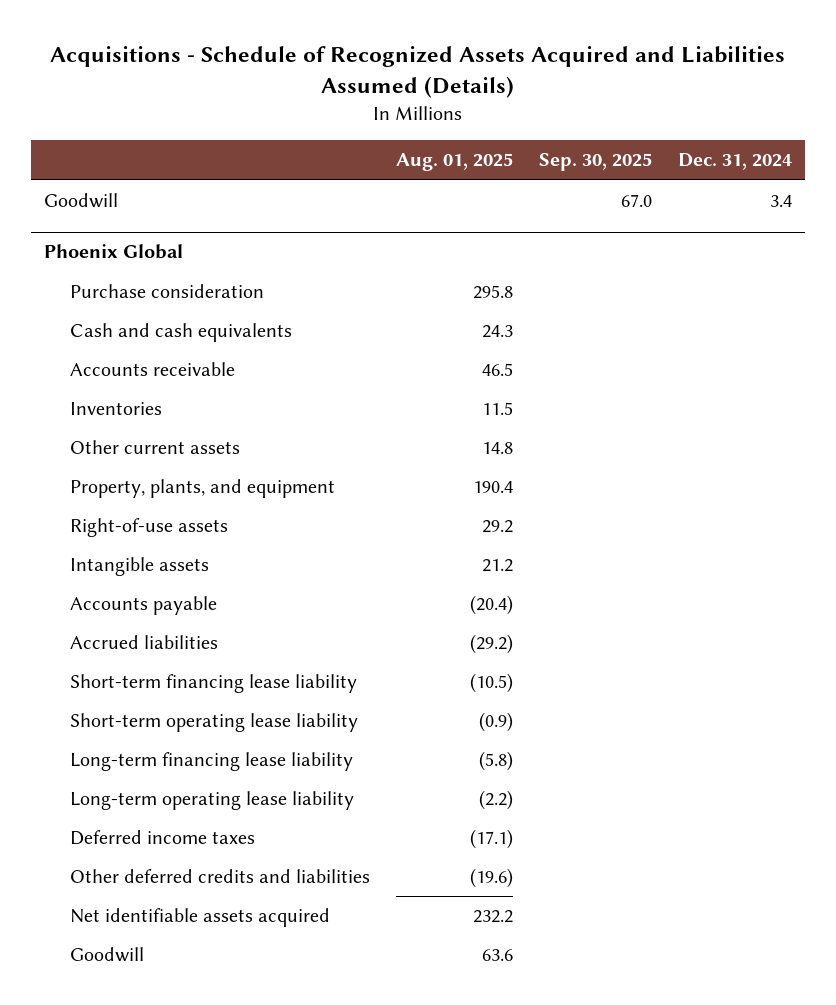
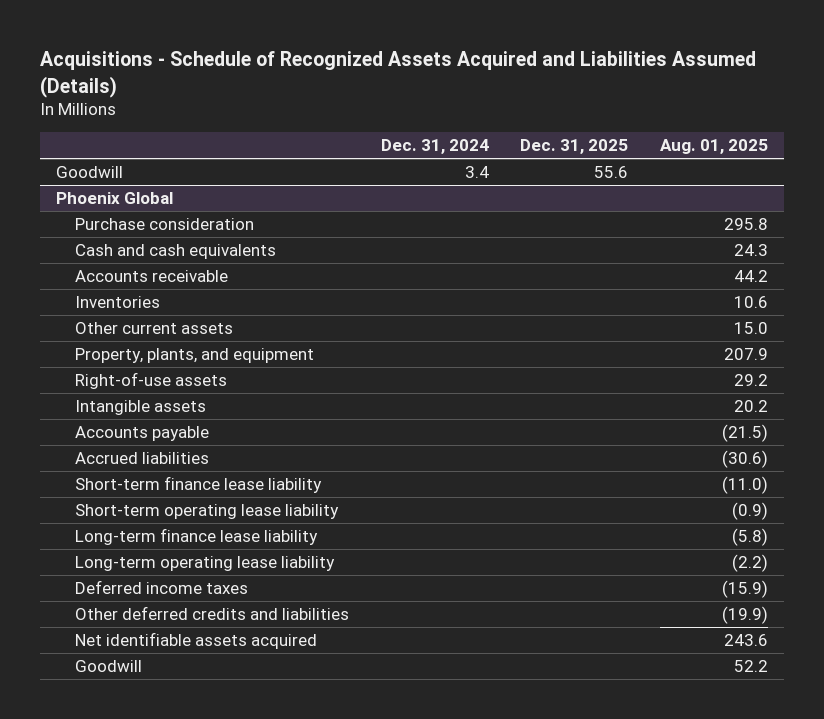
[539,153,653,172] Sep. 30, 2025 -> none
none -> [520,139,629,155] Dec. 31, 2025
[482,363,514,377] 46.5 -> [734,270,769,283] 44.2
[482,402,514,416] 11.5 -> [734,296,769,309] 10.6
[482,442,514,455] 14.8 -> [734,322,769,335] 15.0
[473,481,514,494] 190.4 -> [724,348,769,361] 207.9
[482,559,514,573] 21.2 -> [734,400,769,413] 20.2
[470,595,514,616] (20.4) -> [722,424,769,443] (21.5)
[470,634,514,655] (29.2) -> [722,450,769,469] (30.6)
[70,674,358,694] Short-term financing lease liability -> [75,476,323,494] Short-term finance lease liability
[470,673,514,694] (10.5) -> [722,476,769,495] (11.0)
[70,752,354,772] Long-term financing lease liability -> [75,528,319,546] Long-term finance lease liability
[470,829,514,850] (17.1) -> [722,580,769,599] (15.9)
[470,868,514,889] (19.6) -> [722,606,769,625] (19.9)
[473,910,514,924] 232.2 -> [724,634,769,647] 243.6
[482,949,514,962] 63.6 -> [734,660,769,673] 52.2

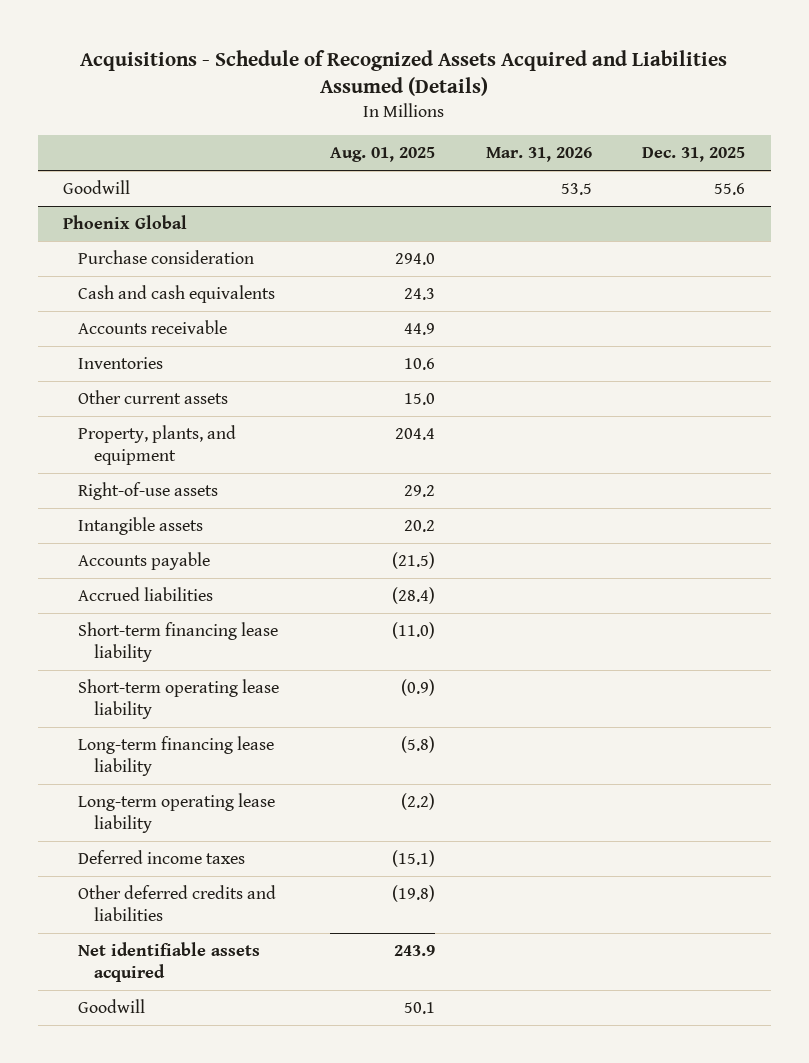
[380,139,489,155] Dec. 31, 2024 -> none
none -> [485,147,592,163] Mar. 31, 2026
[724,218,769,231] 295.8 -> [395,253,436,266] 294.0
[734,270,769,283] 44.2 -> [404,323,436,336] 44.9
[724,348,769,361] 207.9 -> [395,428,436,441] 204.4
[722,450,769,469] (30.6) -> [392,587,436,605] (28.4)
[75,476,323,494] Short-term finance lease liability -> [78,622,279,662] Short-term financing lease liability
[75,528,319,546] Long-term finance lease liability -> [78,736,275,776] Long-term financing lease liability
[722,580,769,599] (15.9) -> [392,850,436,868] (15.1)
[722,606,769,625] (19.9) -> [392,885,436,903] (19.8)
[724,634,769,647] 243.6 -> [394,945,436,957] 243.9
[734,660,769,673] 52.2 -> [404,1002,436,1015] 50.1

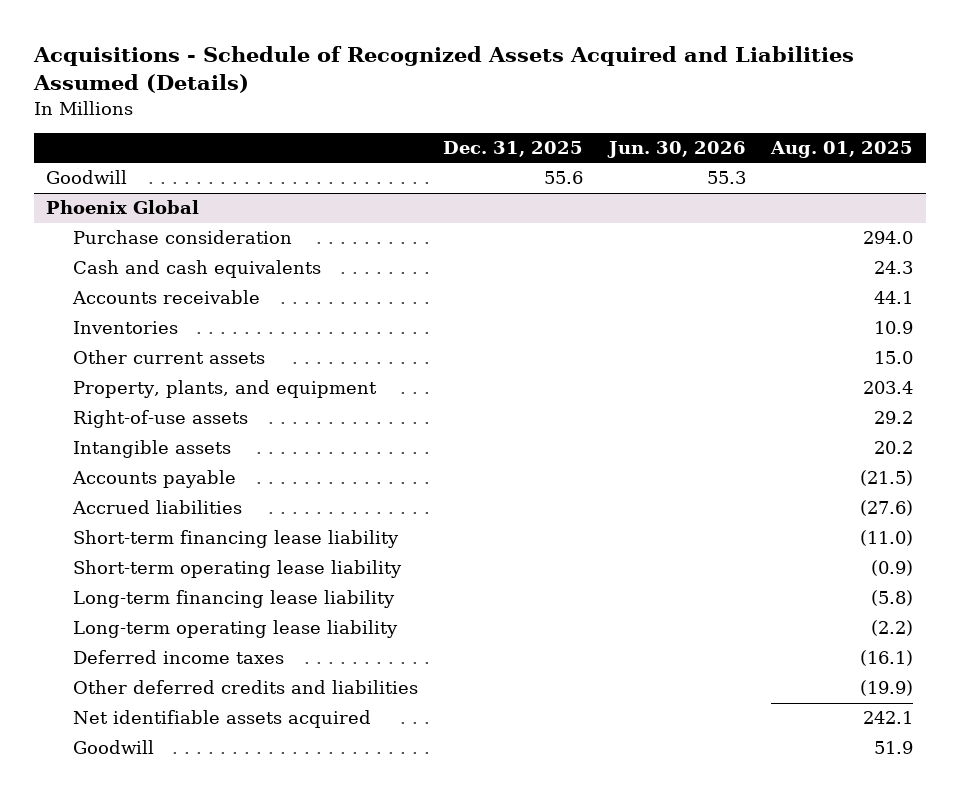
[485,147,592,163] Mar. 31, 2026 -> none
none -> [606,141,746,159] Jun. 30, 2026
[404,323,436,336] 44.9 -> [874,291,914,305] 44.1
[404,358,436,371] 10.6 -> [874,321,914,335] 10.9
[395,428,436,441] 204.4 -> [863,381,914,395] 203.4
[392,587,436,605] (28.4) -> [860,500,914,517] (27.6)
[392,850,436,868] (15.1) -> [860,650,914,667] (16.1)
[392,885,436,903] (19.8) -> [860,680,914,697] (19.9)
[394,945,436,957] 243.9 -> [863,711,914,725] 242.1
[404,1002,436,1015] 50.1 -> [874,741,914,755] 51.9

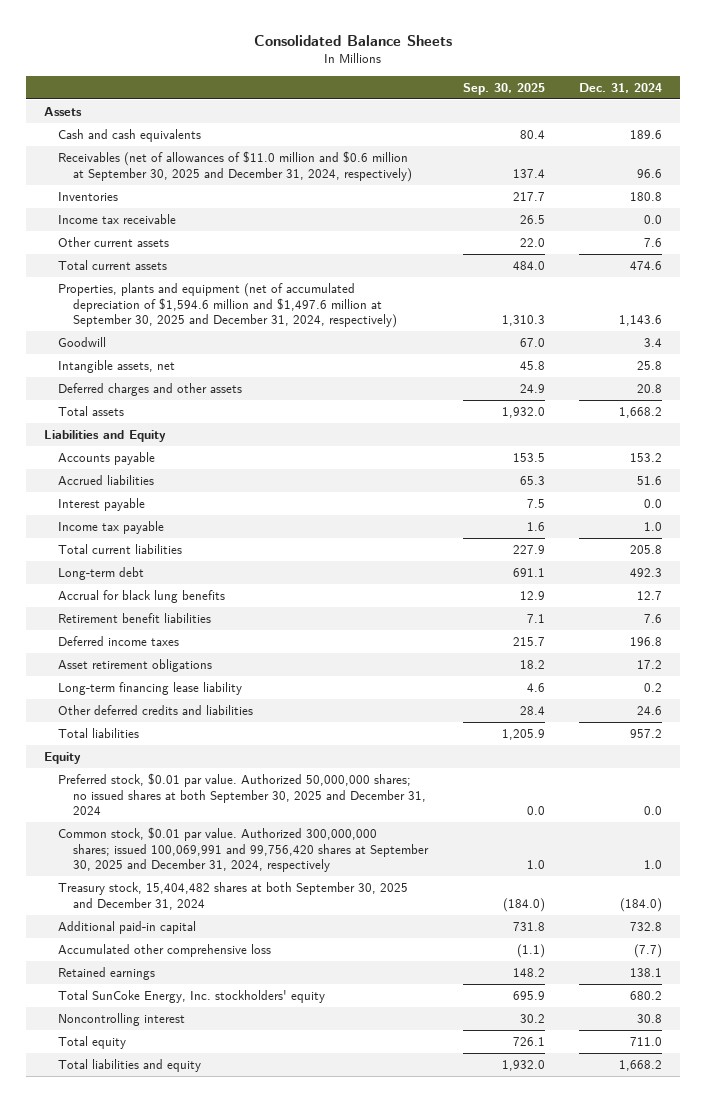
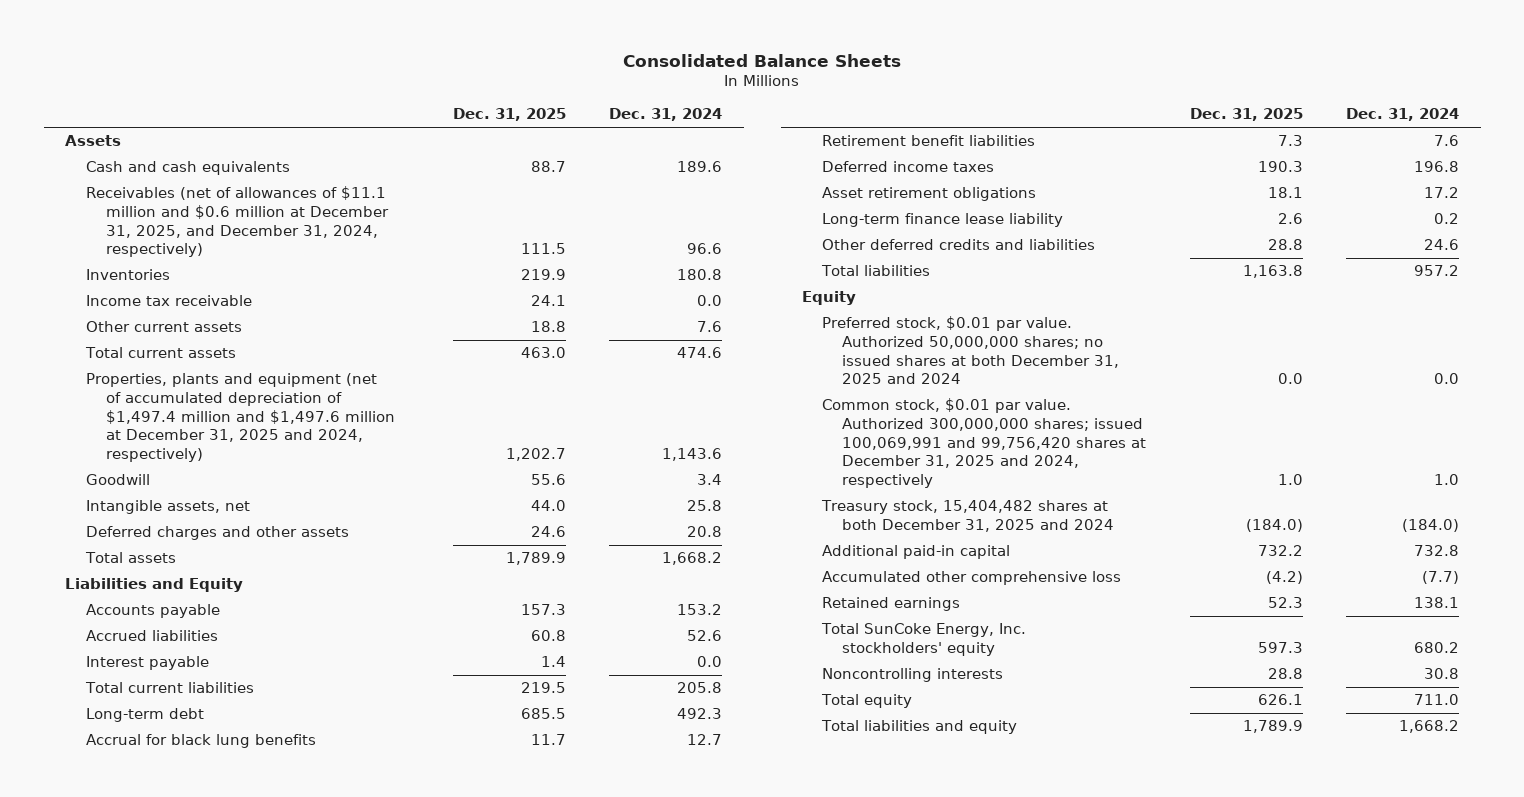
[462,82,545,95] Sep. 30, 2025 -> none
none -> [452,108,566,122] Dec. 31, 2025
[58,151,413,182] Receivables (net of allowances of $11.0 million and $0.6 million at September 30, 2025 and December 31, 2024, respectively) -> [85,186,389,258] Receivables (net of allowances of $11.1 million and $0.6 million at December 31, 2025, and December 31, 2024, respectively)
[58,283,398,329] Properties, plants and equipment (net of accumulated depreciation of $1,594.6 million and $1,497.6 million at September 30, 2025 and December 31, 2024, respectively) -> [85,373,395,463] Properties, plants and equipment (net of accumulated depreciation of $1,497.4 million and $1,497.6 million at December 31, 2025 and 2024, respectively)
[637,476,663,486] 51.6 -> [687,630,723,642] 52.6
[58,521,165,535] Income tax payable -> none
[58,682,243,696] Long-term financing lease liability -> [822,213,1064,228] Long-term finance lease liability
[58,773,427,816] Preferred stock, $0.01 par value. Authorized 50,000,000 shares; no issued shares at both September 30, 2025 and December 31, 2024 -> [822,316,1120,385] Preferred stock, $0.01 par value. Authorized 50,000,000 shares; no issued shares at both December 31, 2025 and 2024
[58,827,430,873] Common stock, $0.01 par value. Authorized 300,000,000 shares; issued 100,069,991 and 99,756,420 shares at September 30, 2025 and December 31, 2024, respectively -> [822,398,1147,489] Common stock, $0.01 par value. Authorized 300,000,000 shares; issued 100,069,991 and 99,756,420 shares at December 31, 2025 and 2024, respectively
[58,882,409,910] Treasury stock, 15,404,482 shares at both September 30, 2025 and December 31, 2024 -> [821,500,1115,533] Treasury stock, 15,404,482 shares at both December 31, 2025 and 2024
[58,1013,186,1027] Noncontrolling interest -> [822,668,1004,683] Noncontrolling interests

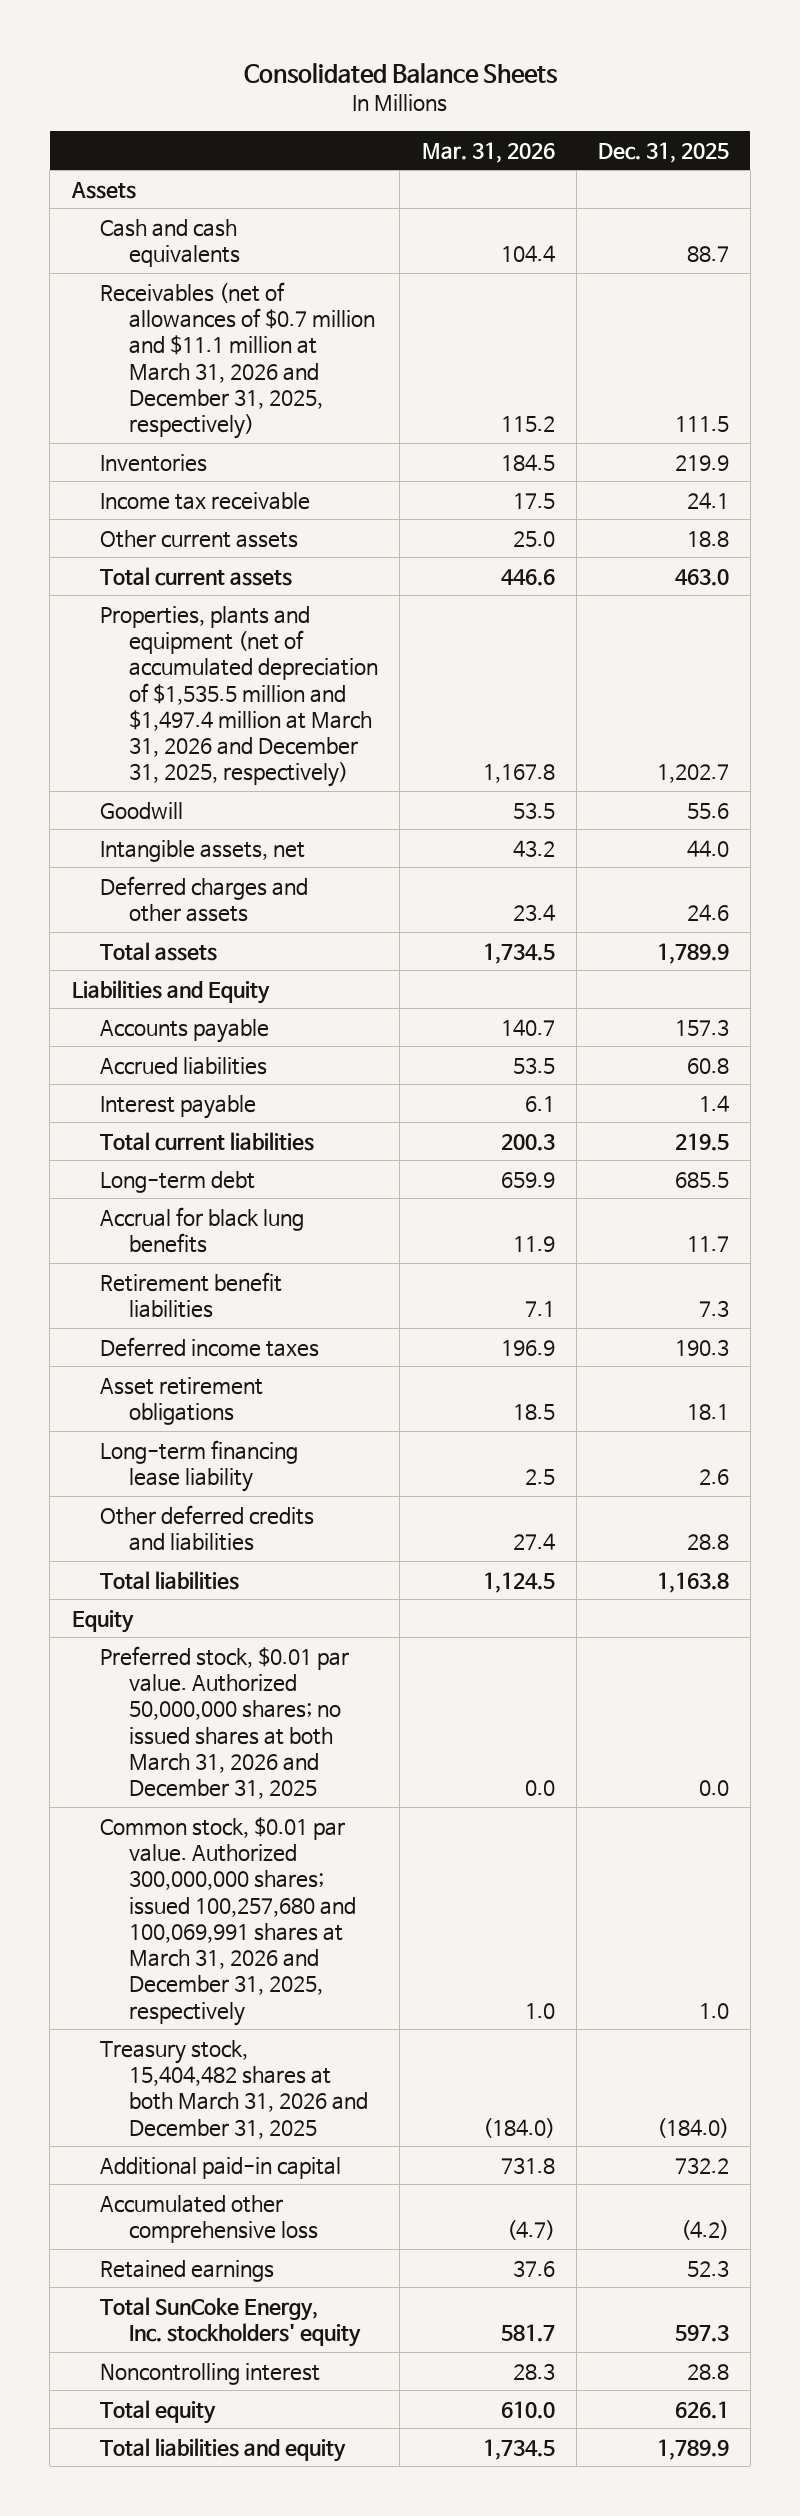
[609,108,723,122] Dec. 31, 2024 -> none
none -> [421,141,555,163] Mar. 31, 2026
[85,186,389,258] Receivables (net of allowances of $11.1 million and $0.6 million at December 31, 2025, and December 31, 2024, respectively) -> [100,281,376,440] Receivables (net of allowances of $0.7 million and $11.1 million at March 31, 2026 and December 31, 2025, respectively)
[85,373,395,463] Properties, plants and equipment (net of accumulated depreciation of $1,497.4 million and $1,497.6 million at December 31, 2025 and 2024, respectively) -> [100,605,379,788] Properties, plants and equipment (net of accumulated depreciation of $1,535.5 million and $1,497.4 million at March 31, 2026 and December 31, 2025, respectively)
[822,213,1064,228] Long-term finance lease liability -> [100,1439,299,1492] Long-term financing lease liability
[822,316,1120,385] Preferred stock, $0.01 par value. Authorized 50,000,000 shares; no issued shares at both December 31, 2025 and 2024 -> [100,1645,350,1800] Preferred stock, $0.01 par value. Authorized 50,000,000 shares; no issued shares at both March 31, 2026 and December 31, 2025
[822,398,1147,489] Common stock, $0.01 par value. Authorized 300,000,000 shares; issued 100,069,991 and 99,756,420 shares at December 31, 2025 and 2024, respectively -> [100,1816,357,2026] Common stock, $0.01 par value. Authorized 300,000,000 shares; issued 100,257,680 and 100,069,991 shares at March 31, 2026 and December 31, 2025, respectively
[821,500,1115,533] Treasury stock, 15,404,482 shares at both December 31, 2025 and 2024 -> [100,2039,369,2139] Treasury stock, 15,404,482 shares at both March 31, 2026 and December 31, 2025
[822,668,1004,683] Noncontrolling interests -> [100,2362,321,2385] Noncontrolling interest

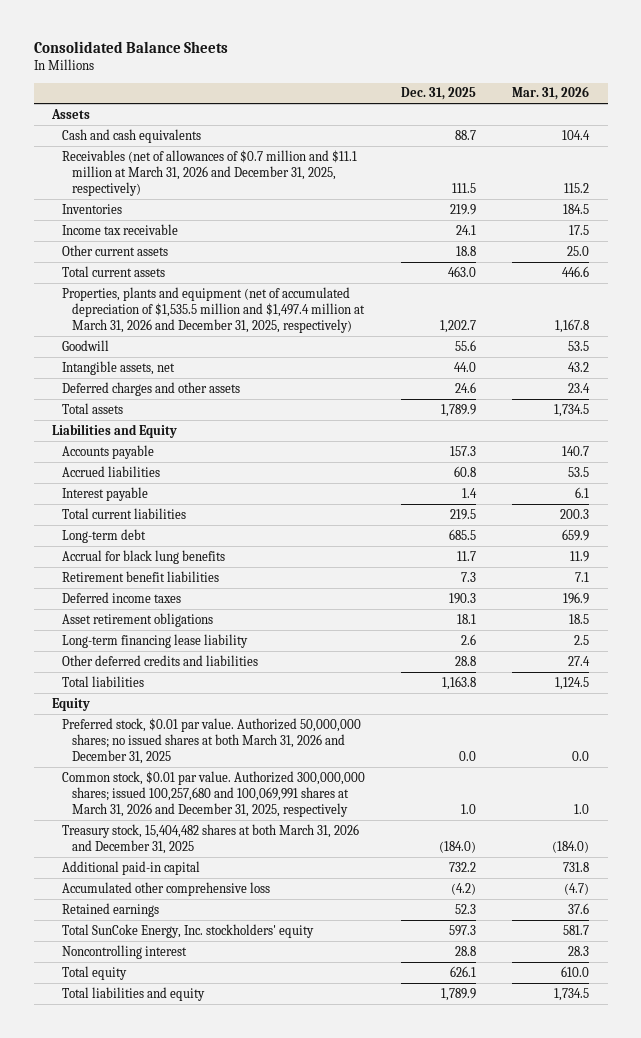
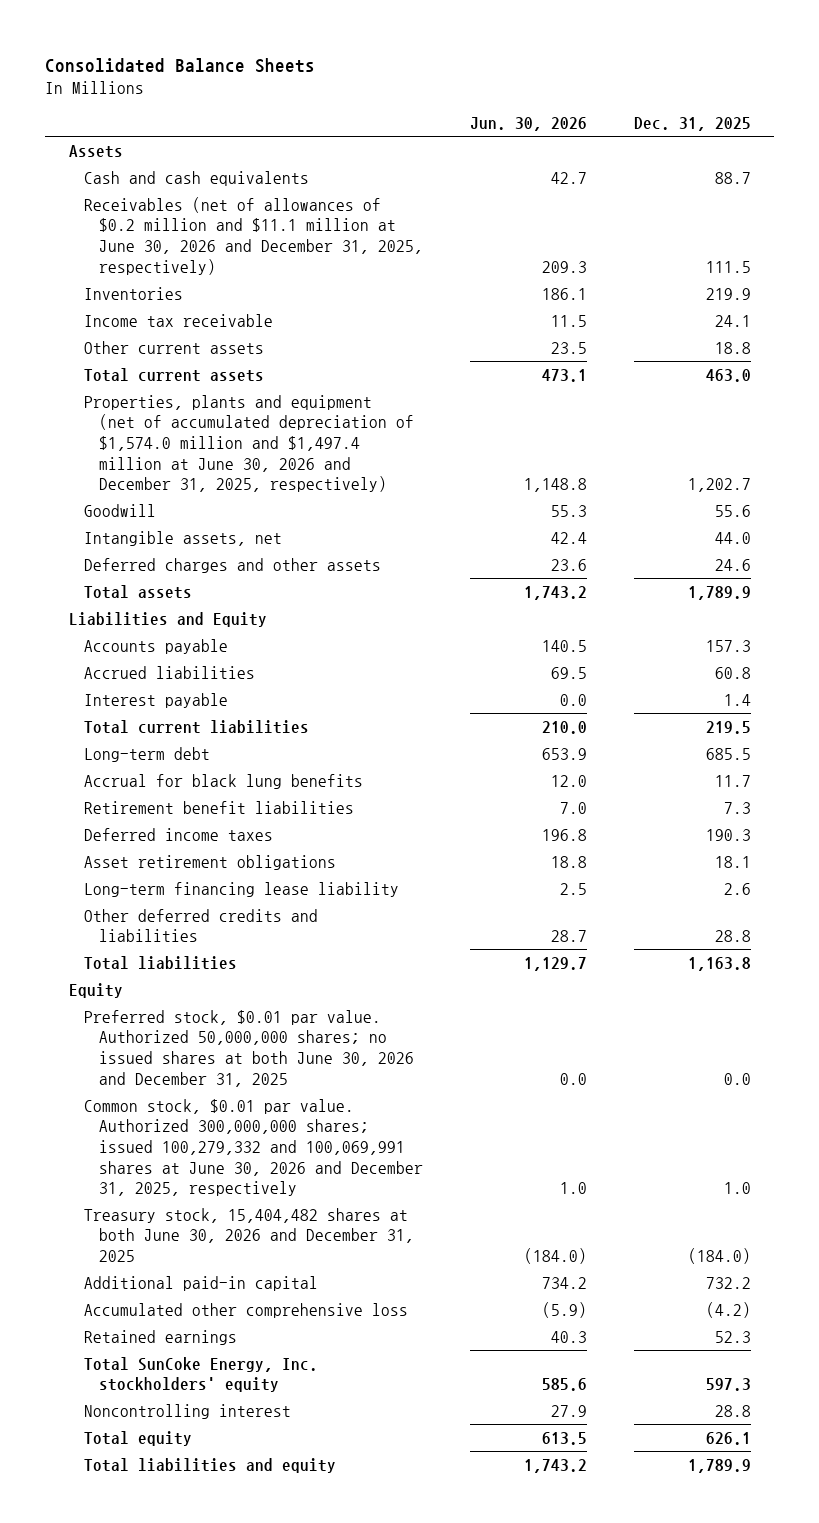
[512,86,590,101] Mar. 31, 2026 -> none
none -> [470,117,588,132] Jun. 30, 2026
[62,149,358,196] Receivables (net of allowances of $0.7 million and $11.1 million at March 31, 2026 and December 31, 2025, respectively) -> [84,196,424,275] Receivables (net of allowances of $0.2 million and $11.1 million at June 30, 2026 and December 31, 2025, respectively)
[62,286,366,333] Properties, plants and equipment (net of accumulated depreciation of $1,535.5 million and $1,497.4 million at March 31, 2026 and December 31, 2025, respectively) -> [84,394,415,493] Properties, plants and equipment (net of accumulated depreciation of $1,574.0 million and $1,497.4 million at June 30, 2026 and December 31, 2025, respectively)
[62,717,362,764] Preferred stock, $0.01 par value. Authorized 50,000,000 shares; no issued shares at both March 31, 2026 and December 31, 2025 -> [84,1009,415,1087] Preferred stock, $0.01 par value. Authorized 50,000,000 shares; no issued shares at both June 30, 2026 and December 31, 2025
[62,770,366,817] Common stock, $0.01 par value. Authorized 300,000,000 shares; issued 100,257,680 and 100,069,991 shares at March 31, 2026 and December 31, 2025, respectively -> [84,1098,424,1197] Common stock, $0.01 par value. Authorized 300,000,000 shares; issued 100,279,332 and 100,069,991 shares at June 30, 2026 and December 31, 2025, respectively
[62,823,360,854] Treasury stock, 15,404,482 shares at both March 31, 2026 and December 31, 2025 -> [84,1207,415,1262] Treasury stock, 15,404,482 shares at both June 30, 2026 and December 31, 2025

